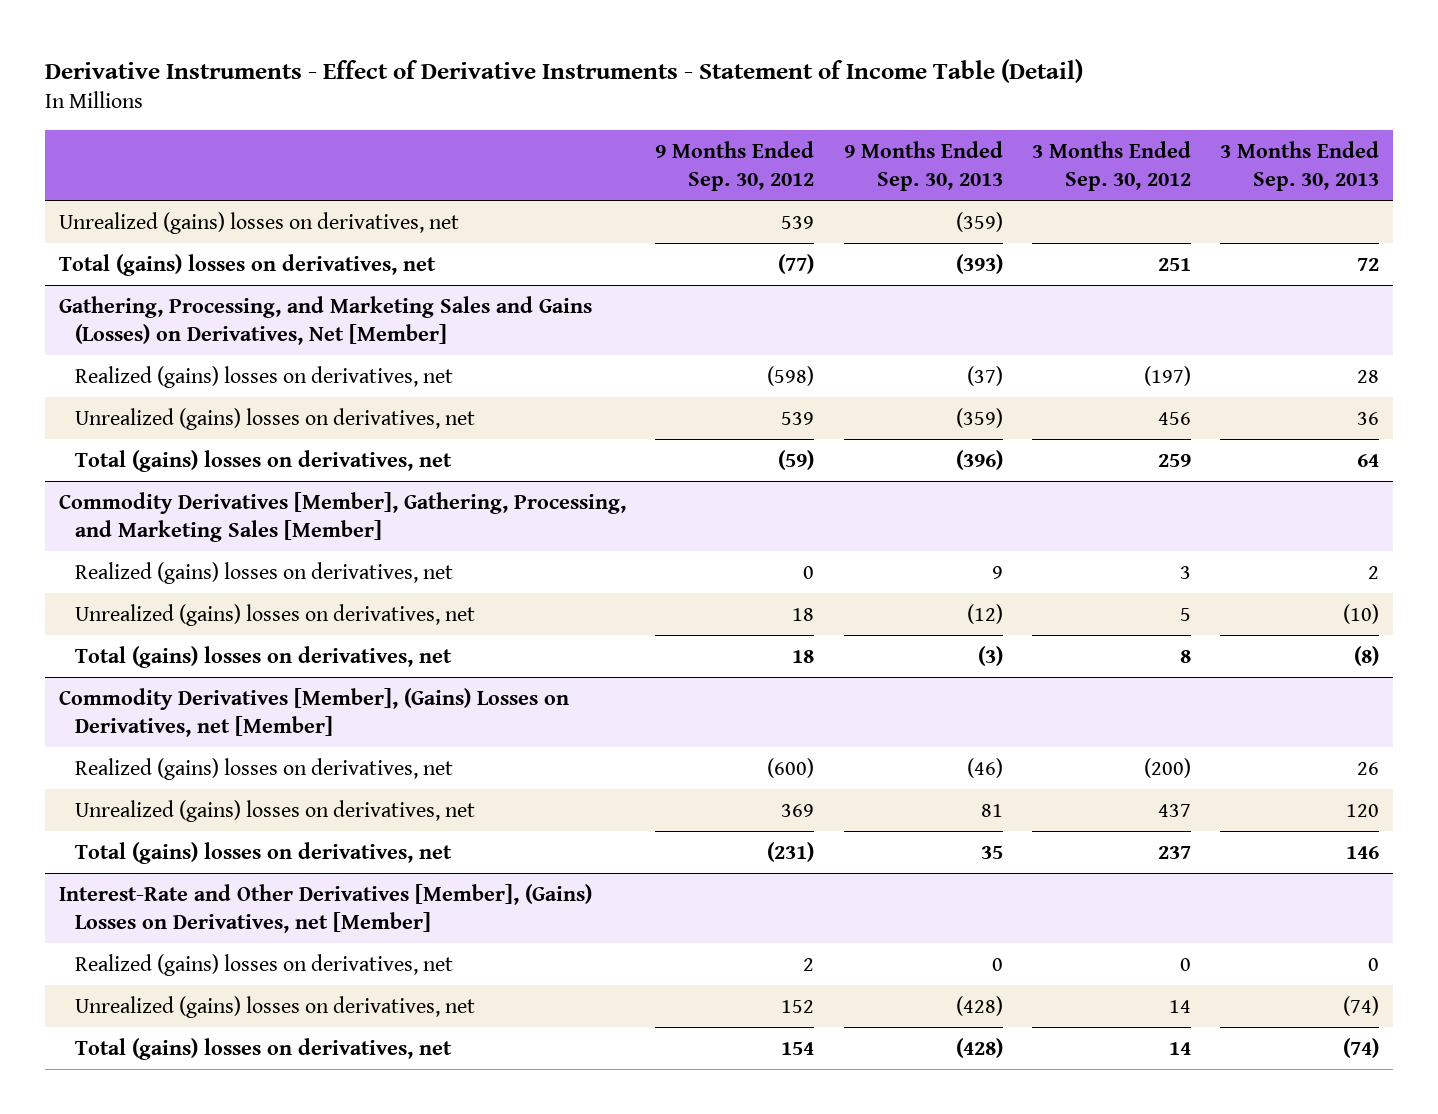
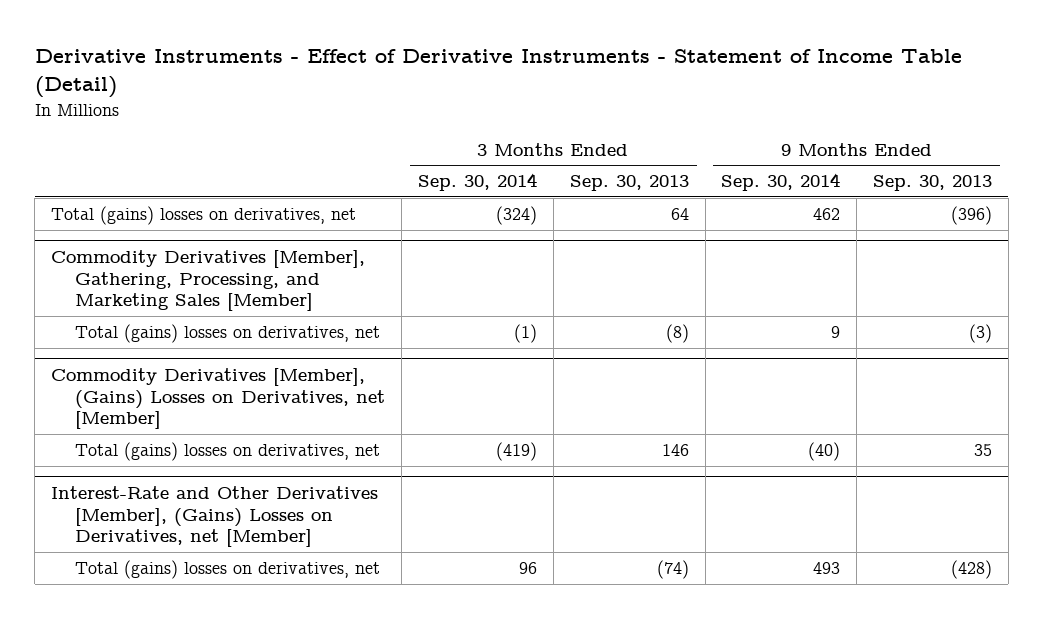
[655,140,815,192] 9 Months Ended Sep. 30, 2012 -> none
[1031,140,1191,192] 3 Months Ended Sep. 30, 2012 -> none
none -> [418,173,538,192] Sep. 30, 2014
none -> [721,173,841,192] Sep. 30, 2014
[59,211,460,234] Unrealized (gains) losses on derivatives, net -> none
[59,253,437,276] Total (gains) losses on derivatives, net -> none
[59,295,593,346] Gathering, Processing, and Marketing Sales and Gains (Losses) on Derivatives, Net [Member] -> none
[75,365,454,388] Realized (gains) losses on derivatives, net -> none
[75,407,476,430] Unrealized (gains) losses on derivatives, net -> none
[75,561,454,584] Realized (gains) losses on derivatives, net -> none
[75,603,476,626] Unrealized (gains) losses on derivatives, net -> none
[75,757,454,780] Realized (gains) losses on derivatives, net -> none
[75,799,476,822] Unrealized (gains) losses on derivatives, net -> none
[75,953,454,976] Realized (gains) losses on derivatives, net -> none
[75,995,476,1018] Unrealized (gains) losses on derivatives, net -> none

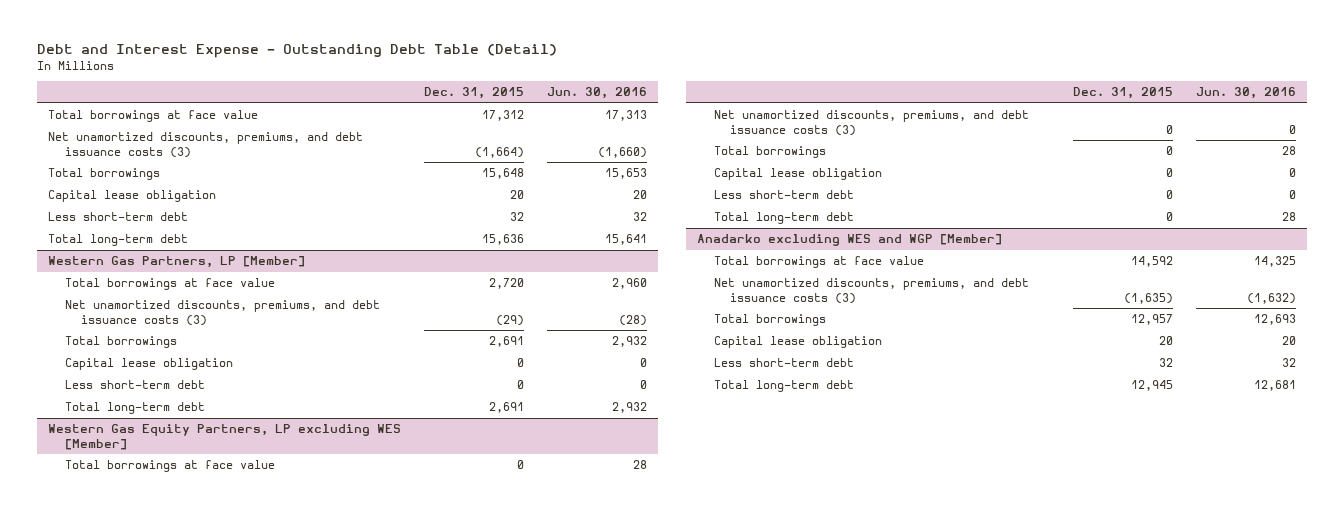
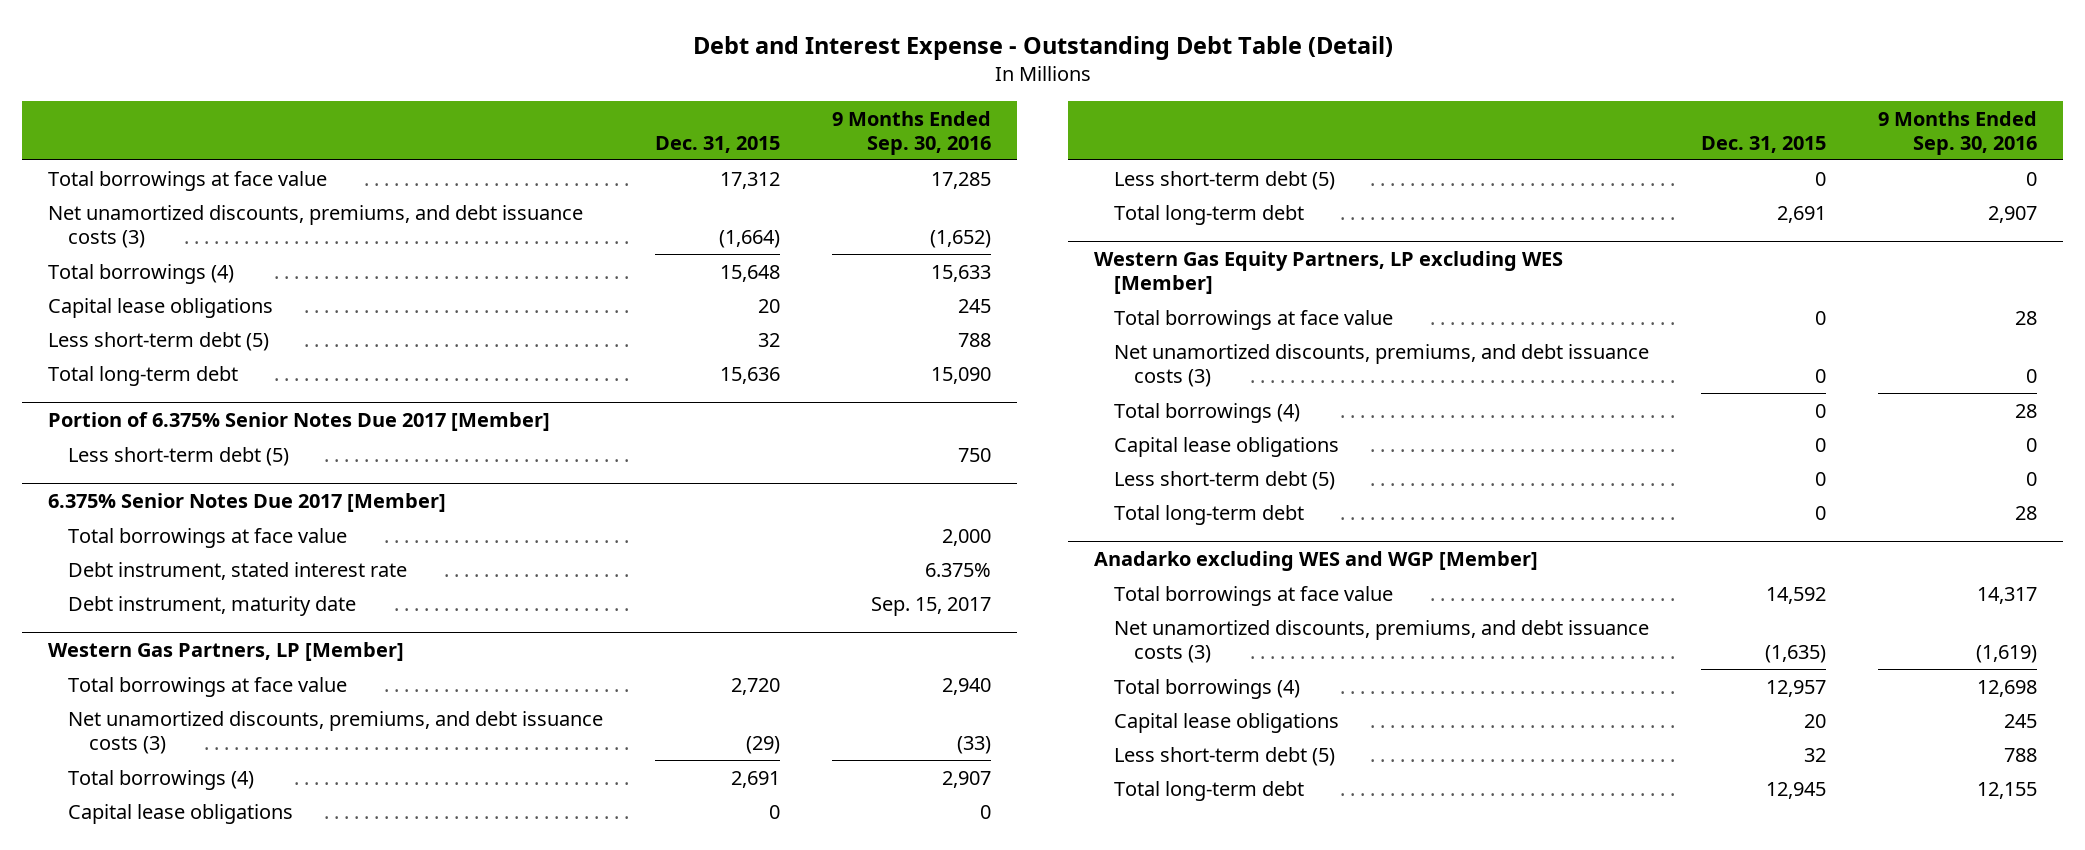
[546,87,647,100] Jun. 30, 2016 -> none
none -> [832,110,992,156] 9 Months Ended Sep. 30, 2016
[48,168,161,181] Total borrowings -> [48,263,235,284] Total borrowings (4)
[48,190,217,203] Capital lease obligation -> [48,297,274,318] Capital lease obligations
[48,212,189,222] Less short-term debt -> [48,331,270,351] Less short-term debt (5)
none -> [48,411,551,431] Portion of 6.375% Senior Notes Due 2017 [Member]
none -> [68,446,290,466] Less short-term debt (5)
none -> [48,492,447,512] 6.375% Senior Notes Due 2017 [Member]
none -> [68,527,348,548] Total borrowings at face value
none -> [68,561,408,580] Debt instrument, stated interest rate
none -> [68,595,357,616] Debt instrument, maturity date
[64,336,177,349] Total borrowings -> [68,769,255,790] Total borrowings (4)
[64,358,233,371] Capital lease obligation -> [68,803,294,824] Capital lease obligations
[64,380,205,390] Less short-term debt -> [1114,170,1336,190] Less short-term debt (5)
[713,146,826,159] Total borrowings -> [1114,402,1301,423] Total borrowings (4)
[713,168,882,181] Capital lease obligation -> [1114,436,1340,457] Capital lease obligations
[713,190,854,200] Less short-term debt -> [1114,470,1336,490] Less short-term debt (5)
[713,314,826,327] Total borrowings -> [1114,678,1301,699] Total borrowings (4)
[713,336,882,349] Capital lease obligation -> [1114,712,1340,733] Capital lease obligations
[713,358,854,368] Less short-term debt -> [1114,746,1336,766] Less short-term debt (5)

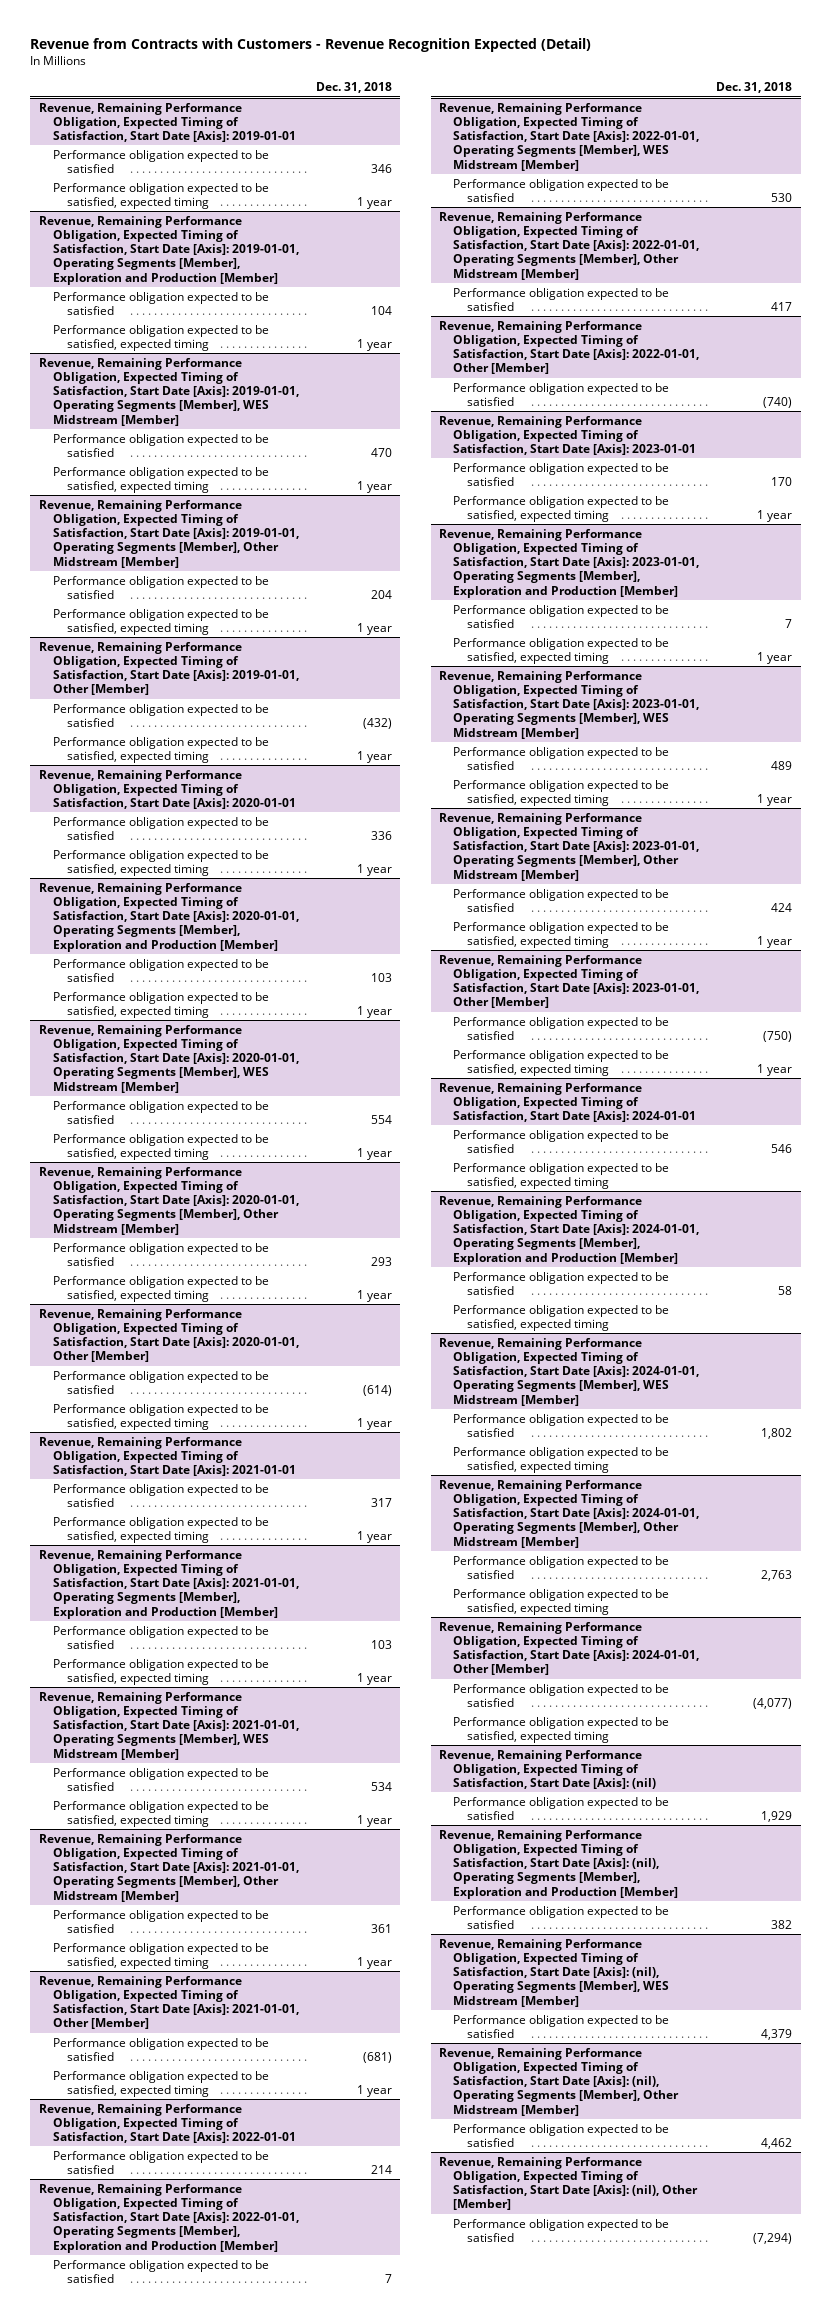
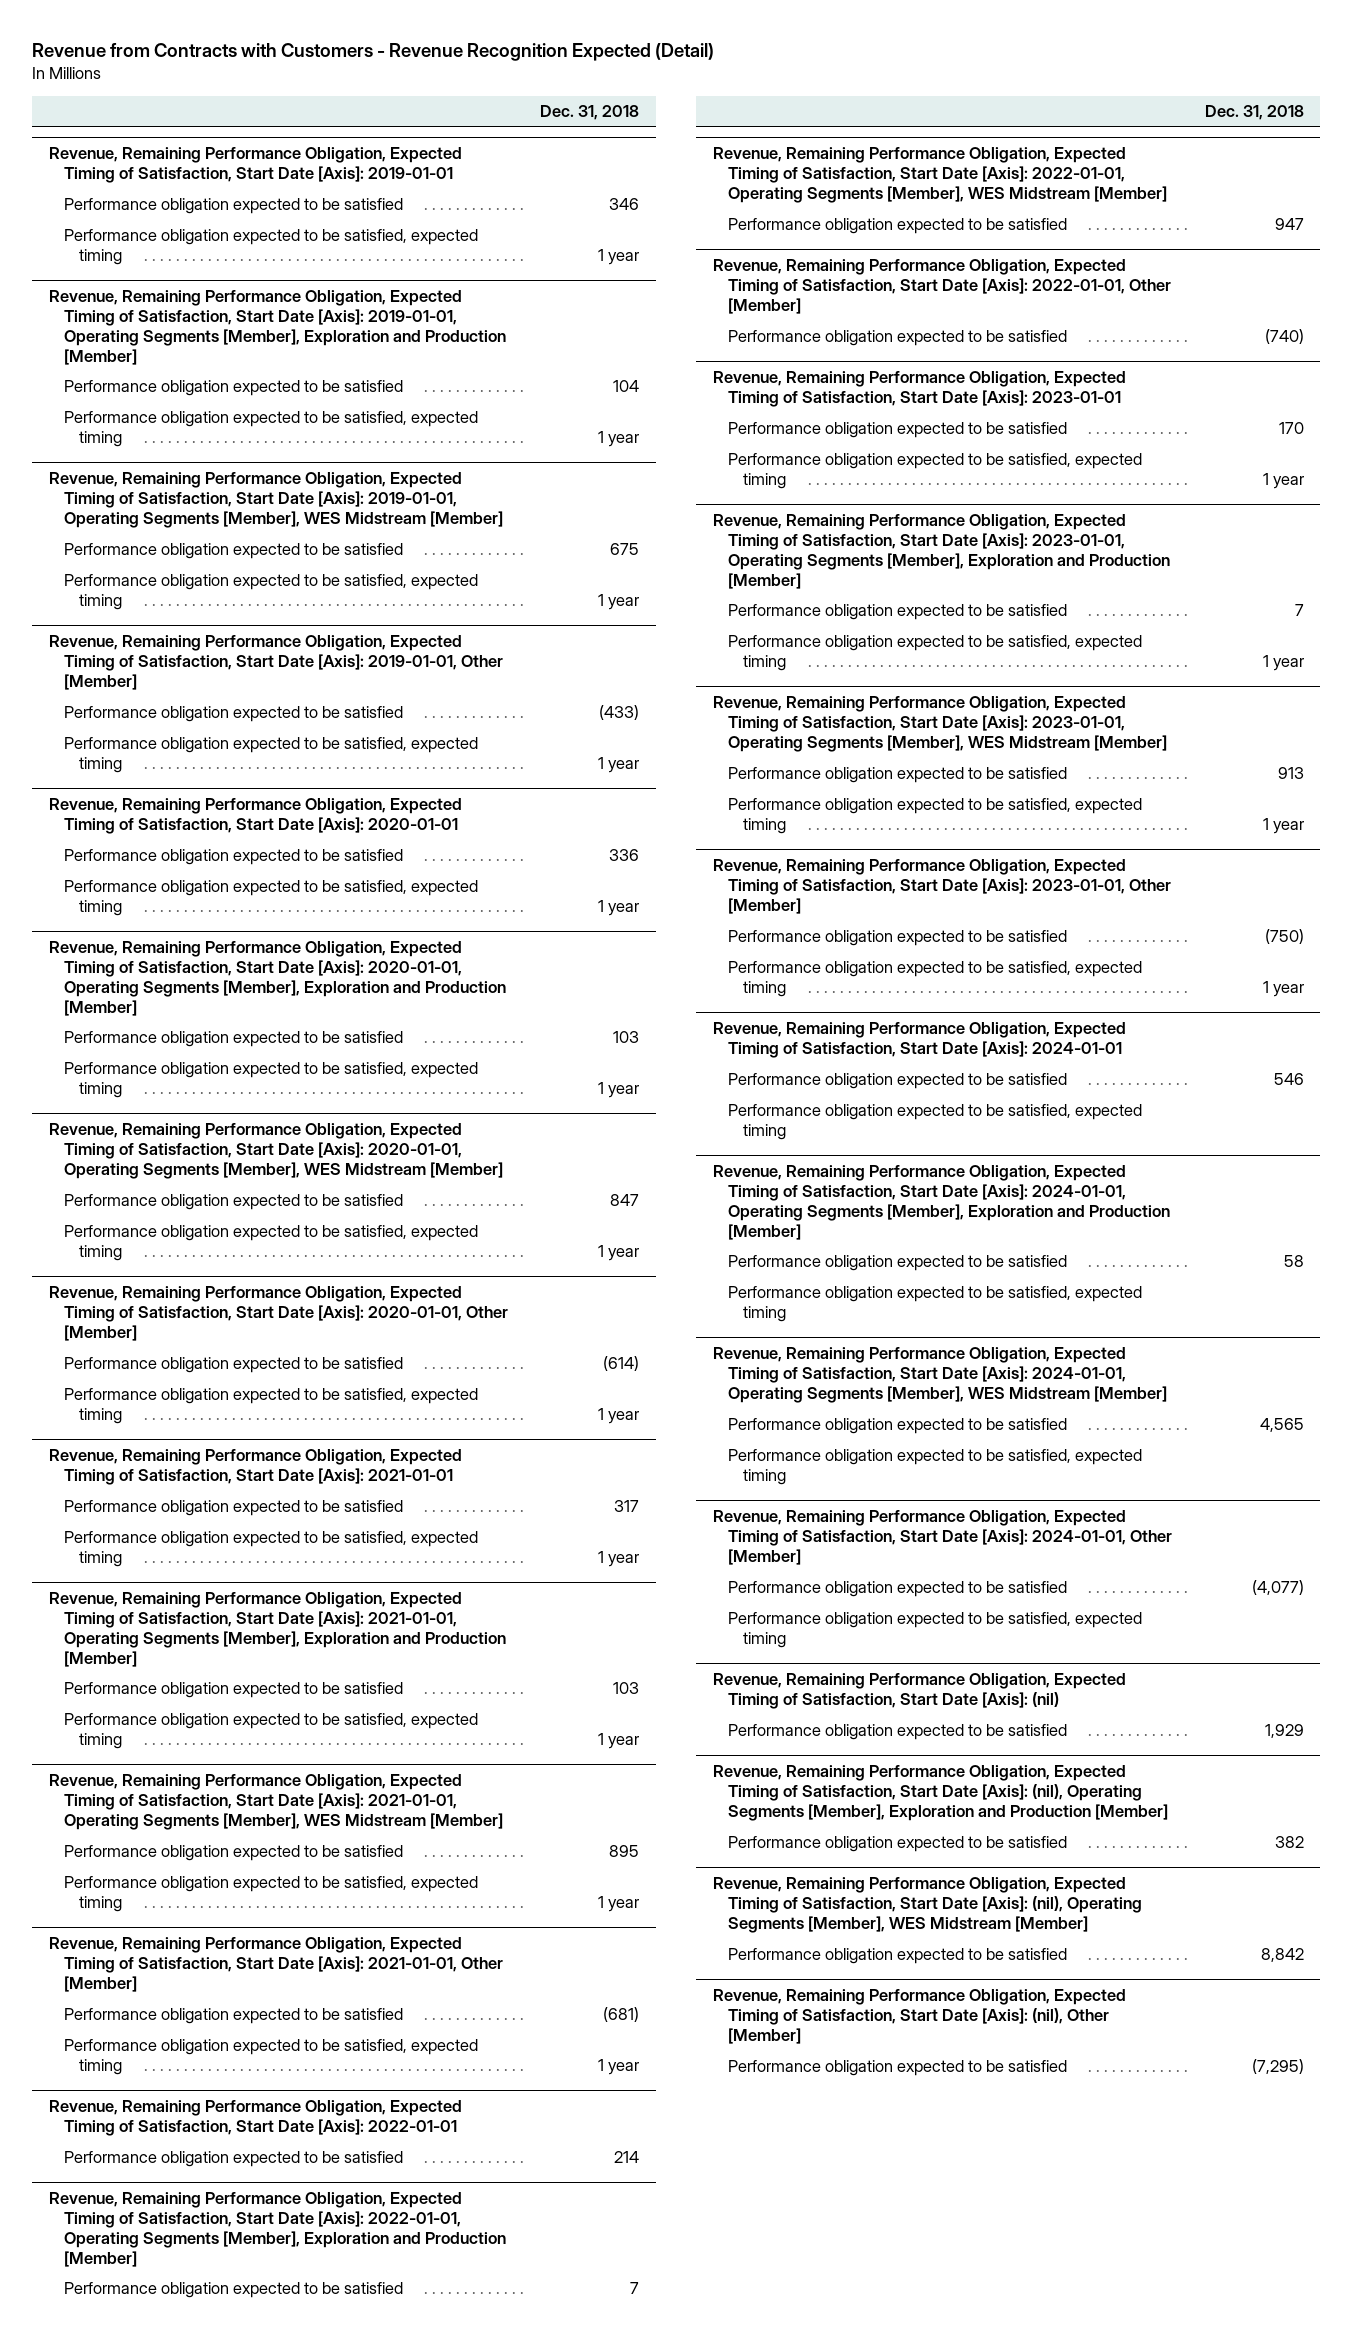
[52,466,269,494] Performance obligation expected to be satisfied, expected timing -> none
[38,499,299,568] Revenue, Remaining Performance Obligation, Expected Timing of Satisfaction, Start Date [Axis]: 2019-01-01, Operating Segments [Member], Other Midstream [Member] -> none
[52,575,269,600] Performance obligation expected to be satisfied -> none
[370,448,392,458] 470 -> [610,543,640,556] 675
[362,718,392,730] (432) -> [599,705,640,721] (433)
[52,1133,269,1161] Performance obligation expected to be satisfied, expected timing -> none
[38,1166,299,1235] Revenue, Remaining Performance Obligation, Expected Timing of Satisfaction, Start Date [Axis]: 2020-01-01, Operating Segments [Member], Other Midstream [Member] -> none
[52,1242,269,1267] Performance obligation expected to be satisfied -> none
[370,1115,392,1125] 554 -> [610,1194,640,1207] 847
[52,1800,269,1828] Performance obligation expected to be satisfied, expected timing -> none
[38,1833,299,1902] Revenue, Remaining Performance Obligation, Expected Timing of Satisfaction, Start Date [Axis]: 2021-01-01, Operating Segments [Member], Other Midstream [Member] -> none
[52,1909,269,1934] Performance obligation expected to be satisfied -> none
[370,1782,392,1792] 534 -> [609,1845,640,1858] 895
[439,211,700,280] Revenue, Remaining Performance Obligation, Expected Timing of Satisfaction, Start Date [Axis]: 2022-01-01, Operating Segments [Member], Other Midstream [Member] -> none
[453,287,670,312] Performance obligation expected to be satisfied -> none
[771,193,793,203] 530 -> [1274,218,1304,231] 947
[453,779,670,807] Performance obligation expected to be satisfied, expected timing -> none
[439,812,700,881] Revenue, Remaining Performance Obligation, Expected Timing of Satisfaction, Start Date [Axis]: 2023-01-01, Operating Segments [Member], Other Midstream [Member] -> none
[453,888,670,913] Performance obligation expected to be satisfied -> none
[771,761,793,771] 489 -> [1277,767,1304,780] 913
[453,1446,670,1474] Performance obligation expected to be satisfied, expected timing -> none
[439,1479,700,1548] Revenue, Remaining Performance Obligation, Expected Timing of Satisfaction, Start Date [Axis]: 2024-01-01, Operating Segments [Member], Other Midstream [Member] -> none
[453,1555,670,1580] Performance obligation expected to be satisfied -> none
[761,1428,793,1440] 1,802 -> [1259,1418,1304,1433] 4,565
[439,2047,680,2116] Revenue, Remaining Performance Obligation, Expected Timing of Satisfaction, Start Date [Axis]: (nil), Operating Segments [Member], Other Midstream [Member] -> none
[453,2123,670,2148] Performance obligation expected to be satisfied -> none
[761,2029,793,2041] 4,379 -> [1260,1948,1304,1963] 8,842
[753,2233,793,2245] (7,294) -> [1251,2059,1304,2075] (7,295)

